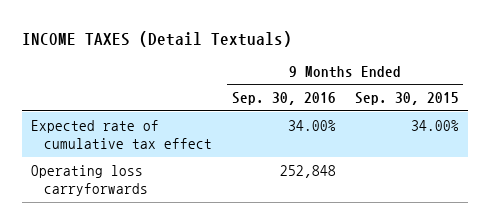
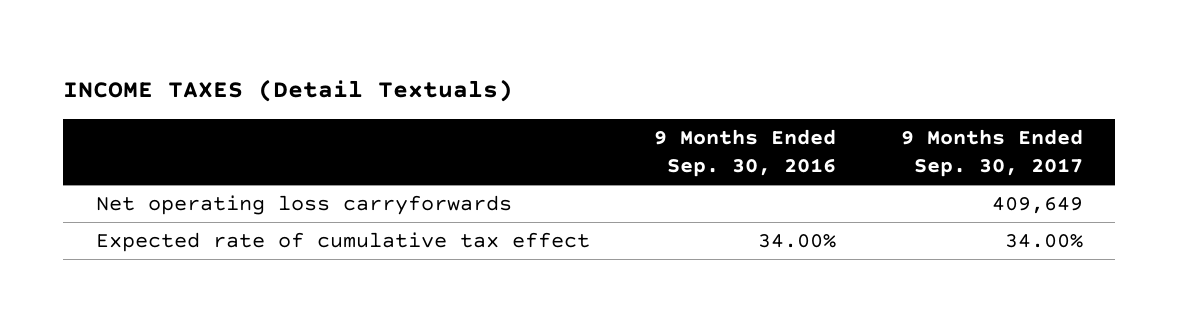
[354,92,459,106] Sep. 30, 2015 -> none
none -> [900,129,1083,178] 9 Months Ended Sep. 30, 2017
none -> [95,194,512,215] Net operating loss carryforwards
[31,164,149,197] Operating loss carryforwards -> none

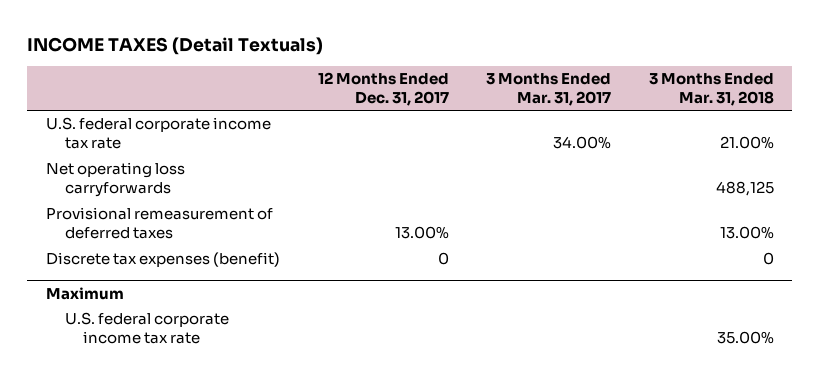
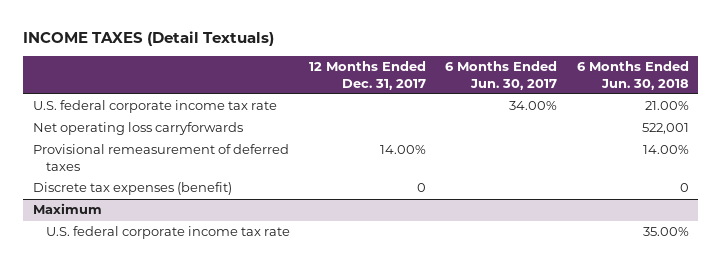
[486,72,612,106] 3 Months Ended Mar. 31, 2017 -> none
[648,72,774,106] 3 Months Ended Mar. 31, 2018 -> none
none -> [445,61,558,90] 6 Months Ended Jun. 30, 2017
none -> [576,61,689,90] 6 Months Ended Jun. 30, 2018
[394,226,449,240] 13.00% -> [380,145,427,155] 14.00%

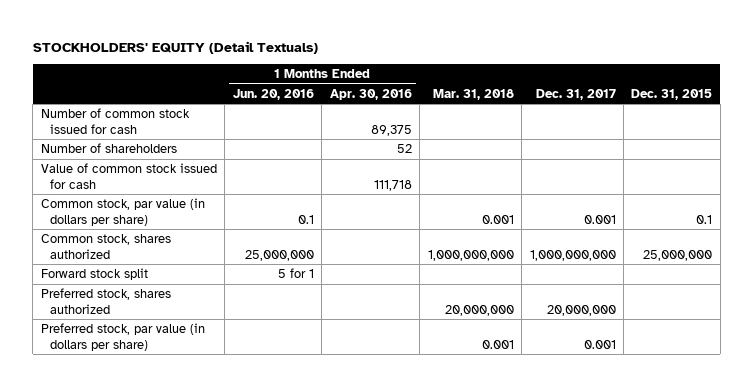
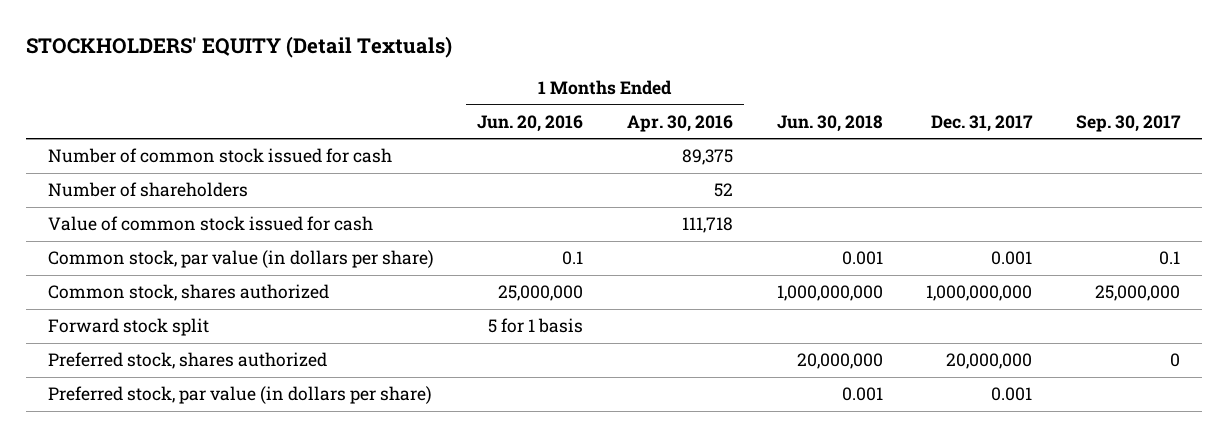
[432,88,514,100] Mar. 31, 2018 -> none
[631,88,713,100] Dec. 31, 2015 -> none
none -> [776,114,883,132] Jun. 30, 2018
none -> [1076,114,1182,132] Sep. 30, 2017
[277,267,314,278] 5 for 1 -> [488,318,584,334] 5 for 1 basis

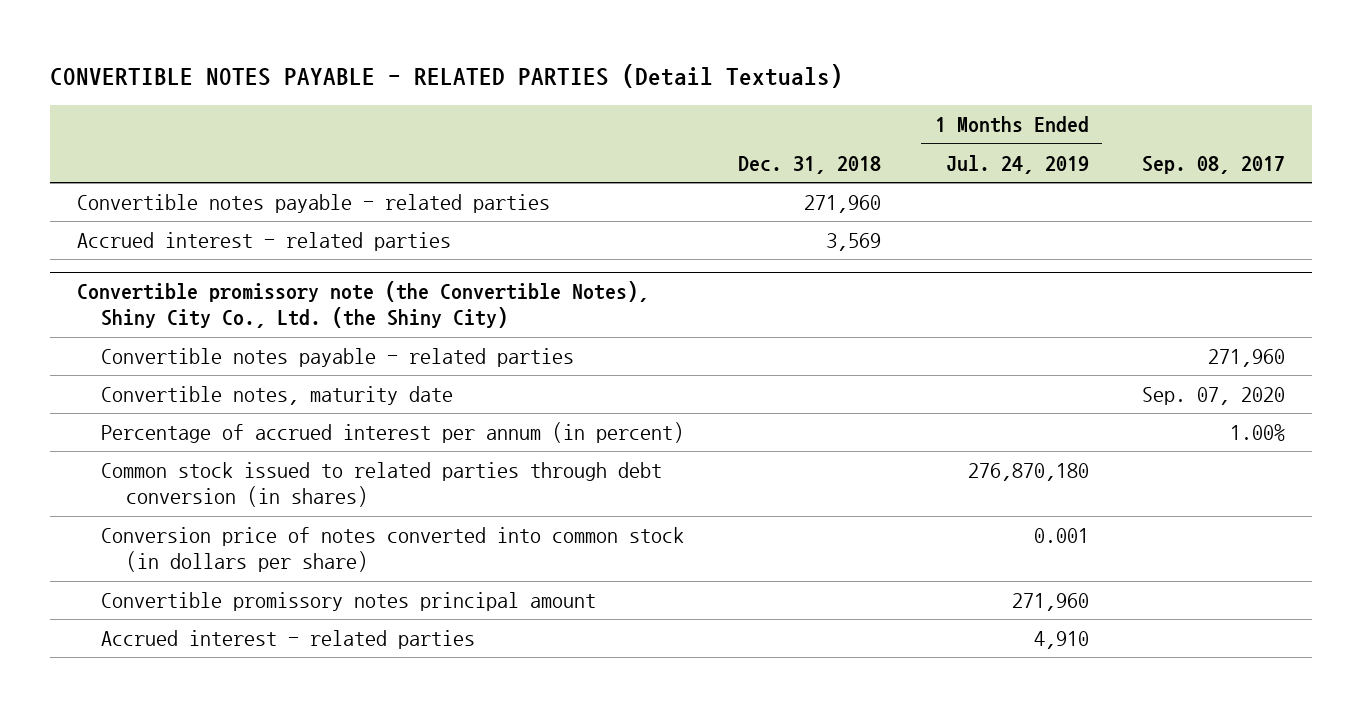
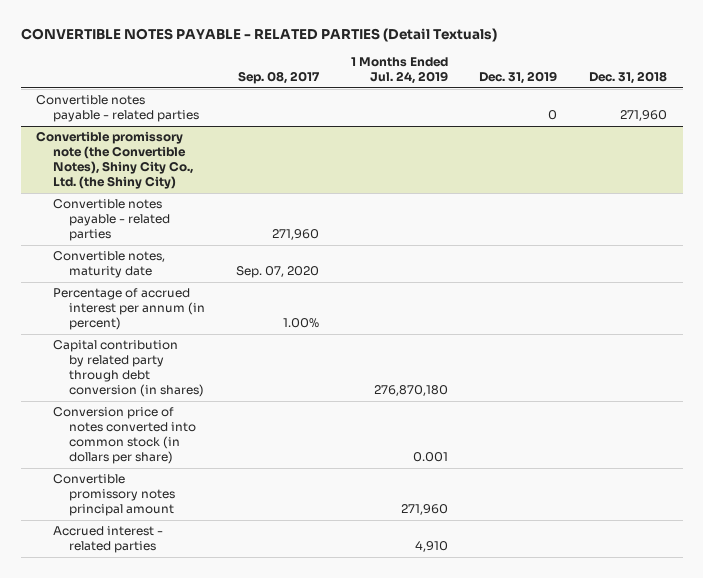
none -> [479,71,558,85] Dec. 31, 2019
[77,232,452,252] Accrued interest - related parties -> none
[101,462,663,508] Common stock issued to related parties through debt conversion (in shares) -> [52,340,204,398] Capital contribution by related party through debt conversion (in shares)

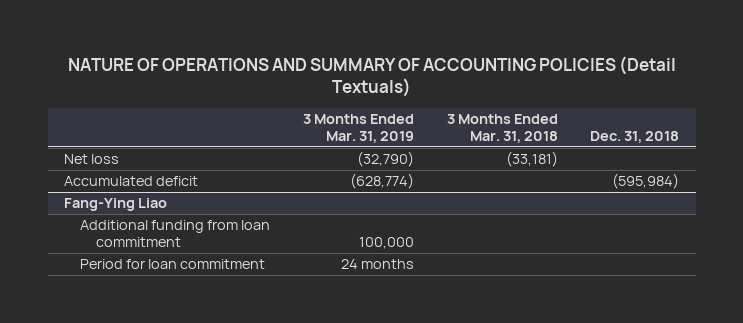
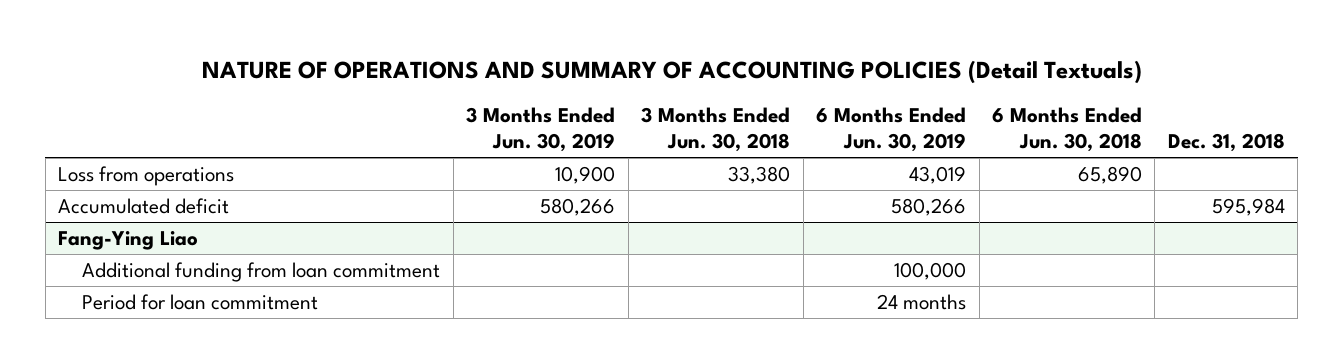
[302,114,414,144] 3 Months Ended Mar. 31, 2019 -> none
[446,114,558,144] 3 Months Ended Mar. 31, 2018 -> none
none -> [466,107,616,153] 3 Months Ended Jun. 30, 2019
none -> [641,107,791,153] 3 Months Ended Jun. 30, 2018
none -> [816,107,967,153] 6 Months Ended Jun. 30, 2019
none -> [992,107,1143,153] 6 Months Ended Jun. 30, 2018
[64,154,120,165] Net loss -> none
none -> [58,165,235,186] Loss from operations
[612,173,680,190] (595,984) -> [1211,197,1285,216] 595,984

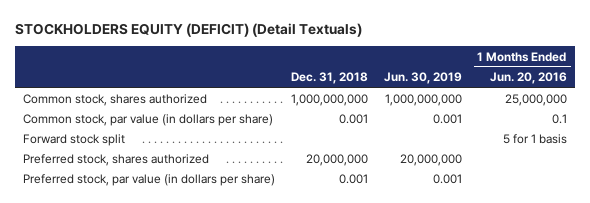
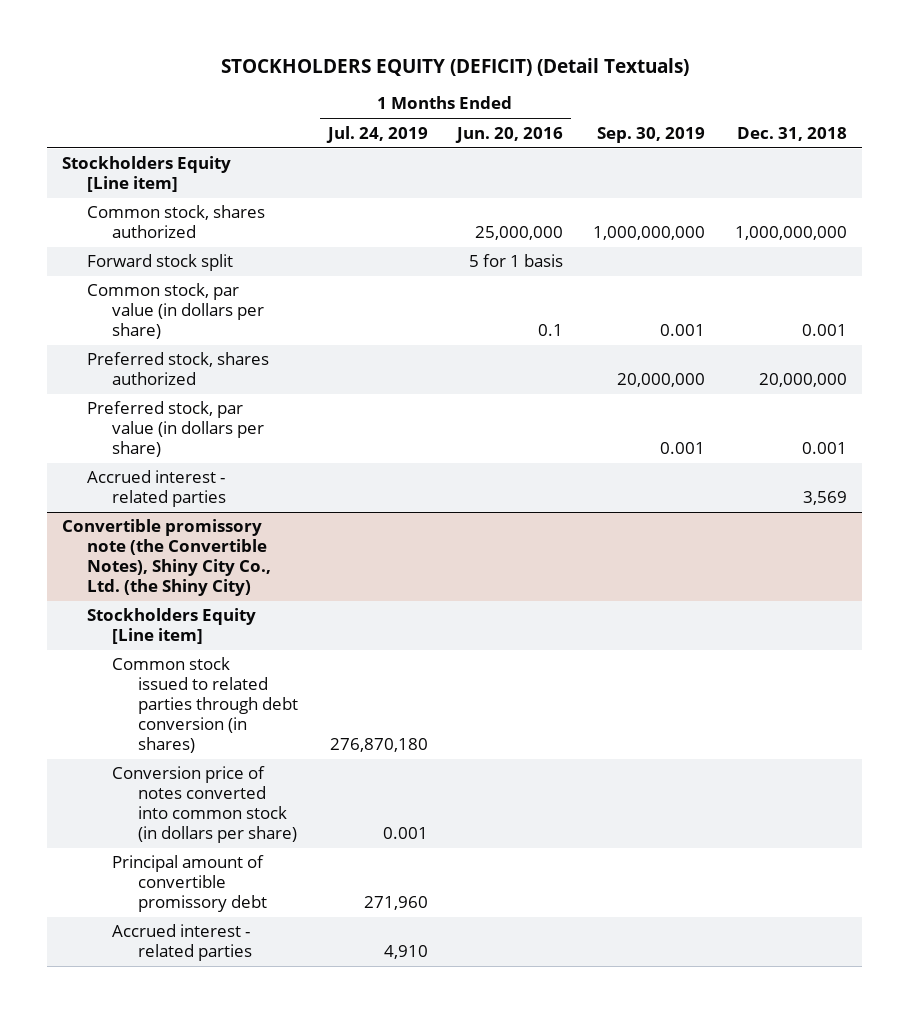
[383,72,462,85] Jun. 30, 2019 -> none
none -> [325,125,428,143] Jul. 24, 2019
none -> [597,126,706,143] Sep. 30, 2019
none -> [62,156,232,193] Stockholders Equity [Line item]
[23,113,274,126] Common stock, par value (in dollars per share) -> [87,283,265,340] Common stock, par value (in dollars per share)
none -> [87,470,227,508] Accrued interest - related parties
none -> [62,519,272,597] Convertible promissory note (the Convertible Notes), Shiny City Co., Ltd. (the Shiny City)
none -> [87,608,257,645] Stockholders Equity [Line item]
none -> [112,657,298,754] Common stock issued to related parties through debt conversion (in shares)
none -> [112,766,297,844] Conversion price of notes converted into common stock (in dollars per share)
none -> [112,855,267,913] Principal amount of convertible promissory debt
none -> [112,924,252,962] Accrued interest - related parties

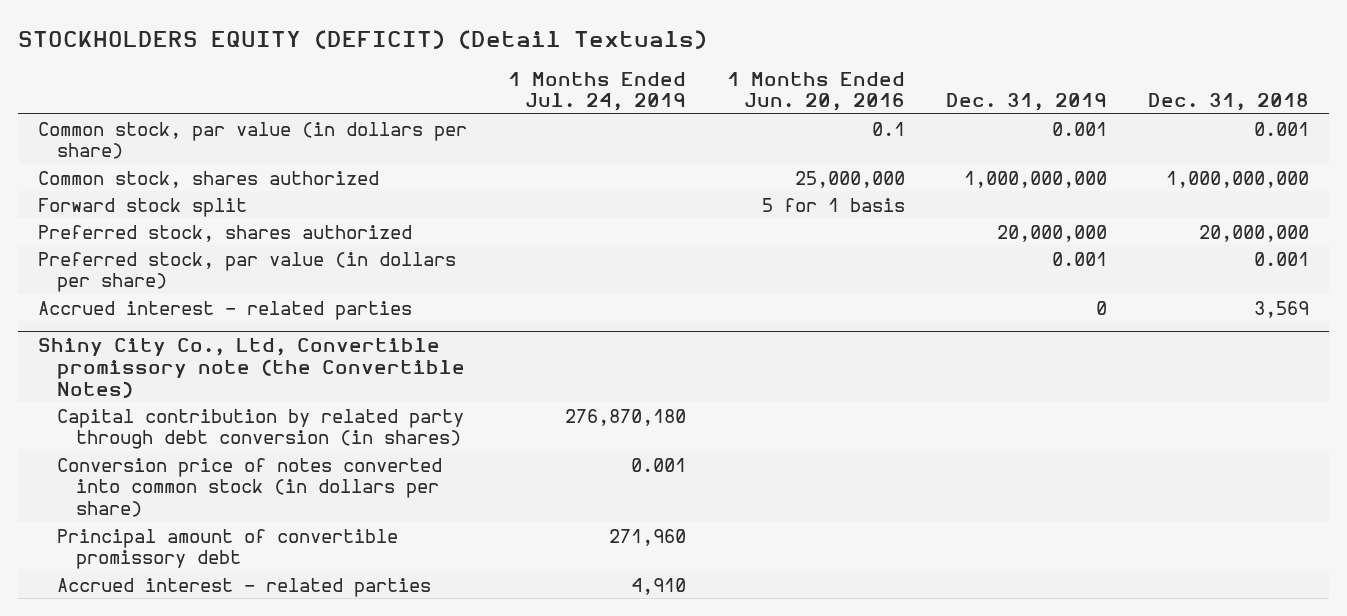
[597,126,706,143] Sep. 30, 2019 -> none
none -> [945,93,1107,112] Dec. 31, 2019
[62,156,232,193] Stockholders Equity [Line item] -> none
[87,283,265,340] Common stock, par value (in dollars per share) -> [38,121,468,160] Common stock, par value (in dollars per share)
[87,608,257,645] Stockholders Equity [Line item] -> none
[62,519,272,597] Convertible promissory note (the Convertible Notes), Shiny City Co., Ltd. (the Shiny City) -> [38,338,466,398] Shiny City Co., Ltd, Convertible promissory note (the Convertible Notes)
[112,657,298,754] Common stock issued to related parties through debt conversion (in shares) -> [57,408,465,450] Capital contribution by related party through debt conversion (in shares)

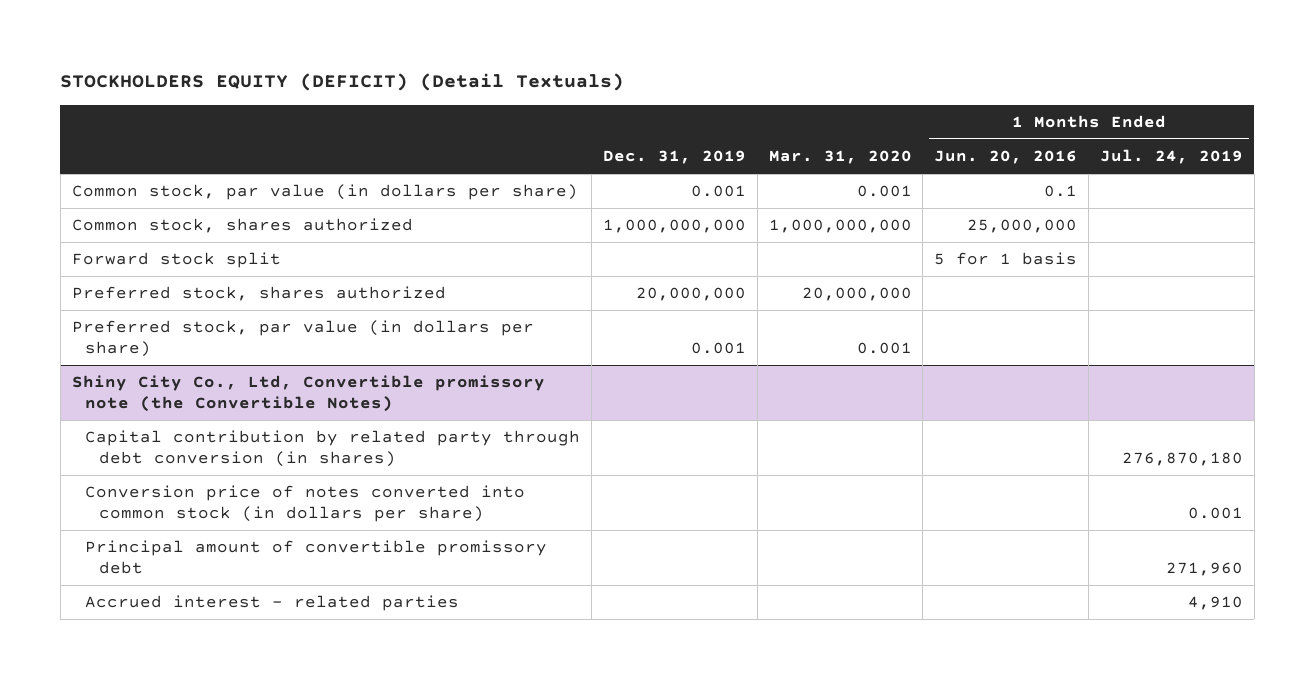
[1147,93,1309,112] Dec. 31, 2018 -> none
none -> [768,150,912,165] Mar. 31, 2020
[38,300,413,320] Accrued interest - related parties -> none

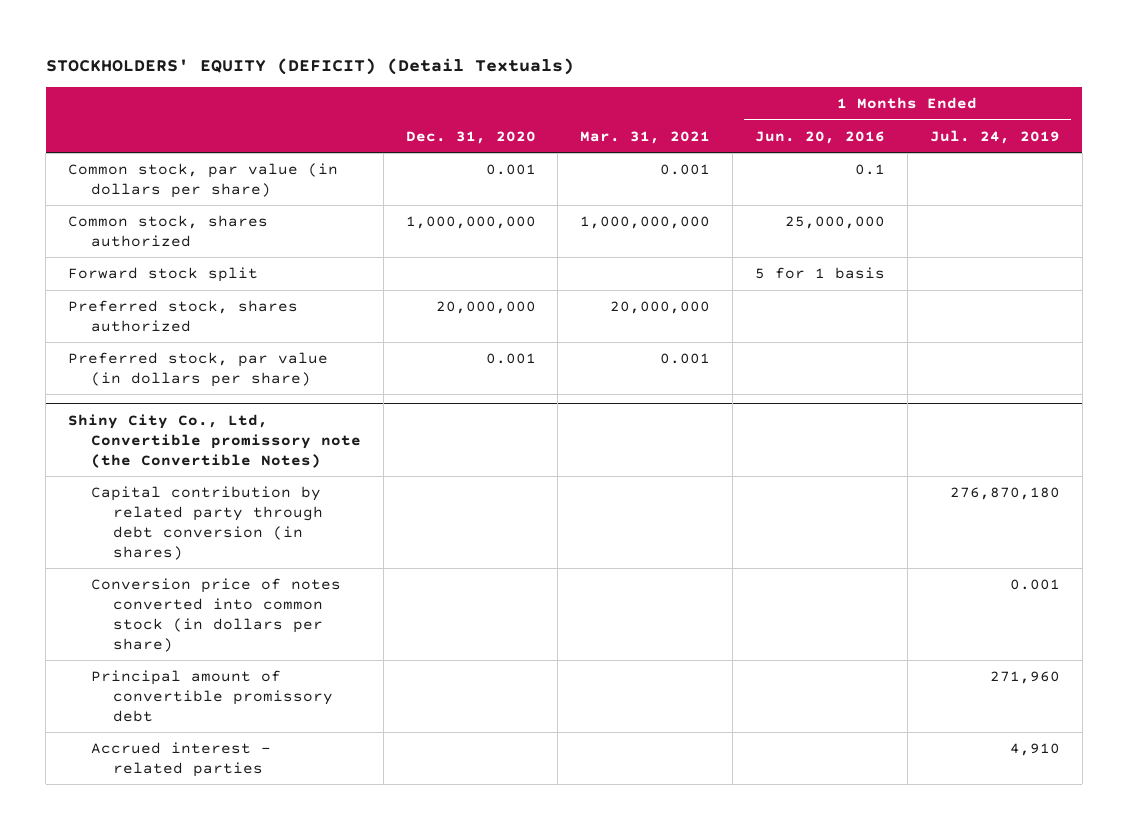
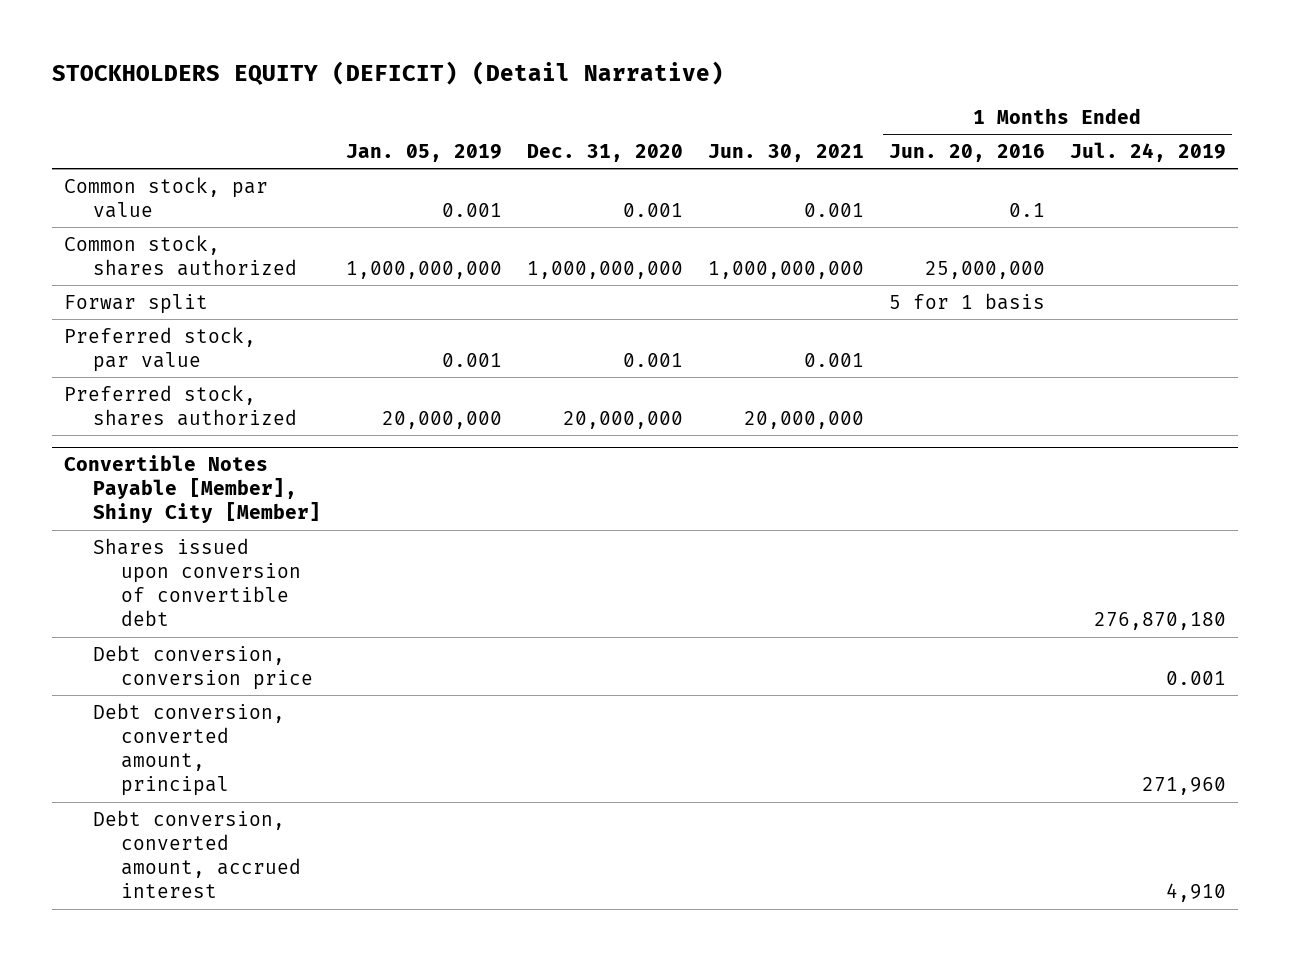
[45,57,574,75] STOCKHOLDERS' EQUITY (DEFICIT) (Detail Textuals) -> [51,61,724,86] STOCKHOLDERS EQUITY (DEFICIT) (Detail Narrative)
[580,130,711,144] Mar. 31, 2021 -> none
none -> [345,143,502,162] Jan. 05, 2019
none -> [707,143,864,162] Jun. 30, 2021
[68,163,339,198] Common stock, par value (in dollars per share) -> [64,176,269,218] Common stock, par value
[68,267,259,283] Forward stock split -> [64,293,209,314] Forwar split
none -> [64,326,257,372] Preferred stock, par value
[68,352,329,387] Preferred stock, par value (in dollars per share) -> none
[68,413,361,468] Shiny City Co., Ltd, Convertible promissory note (the Convertible Notes) -> none
[90,486,324,560] Capital contribution by related party through debt conversion (in shares) -> none
[90,578,341,652] Conversion price of notes converted into common stock (in dollars per share) -> none
[90,670,334,722] Principal amount of convertible promissory debt -> none
[90,742,271,777] Accrued interest - related parties -> none
none -> [64,454,321,524] Convertible Notes Payable [Member], Shiny City [Member]
none -> [92,537,302,627] Shares issued upon conversion of convertible debt
none -> [92,644,314,690] Debt conversion, conversion price
none -> [92,702,285,797] Debt conversion, converted amount, principal
none -> [92,809,302,899] Debt conversion, converted amount, accrued interest

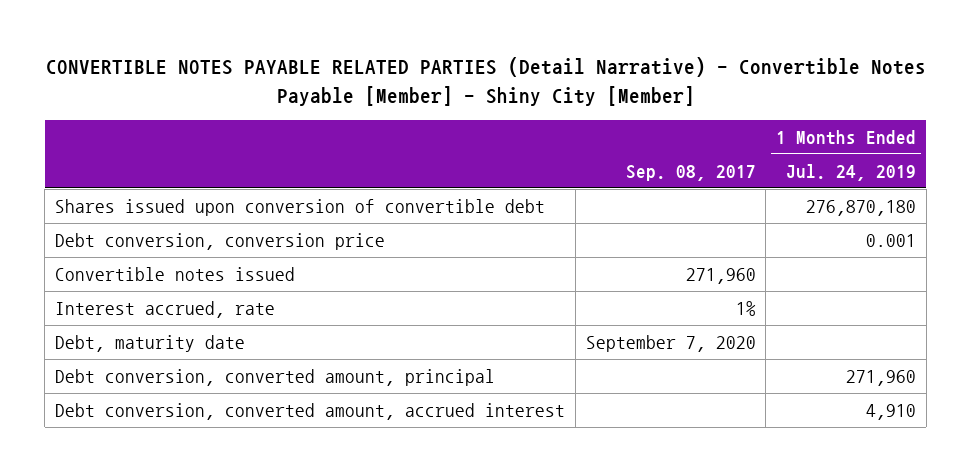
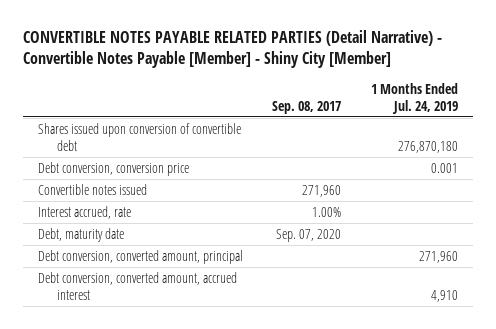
[735,300,756,316] 1% -> [312,206,342,217] 1.00%
[585,334,756,352] September 7, 2020 -> [276,228,342,242] Sep. 07, 2020

